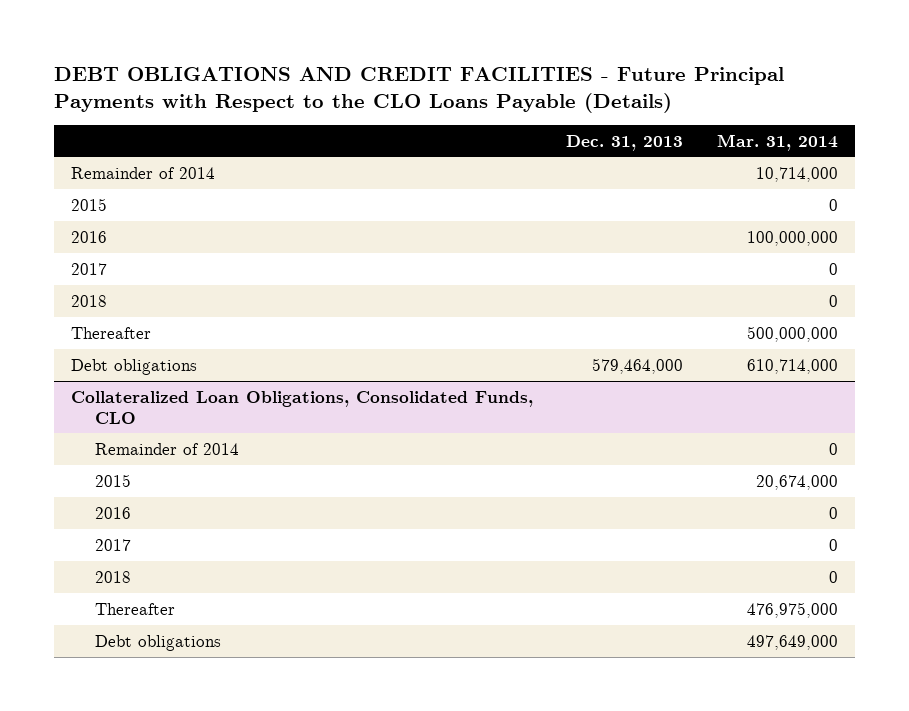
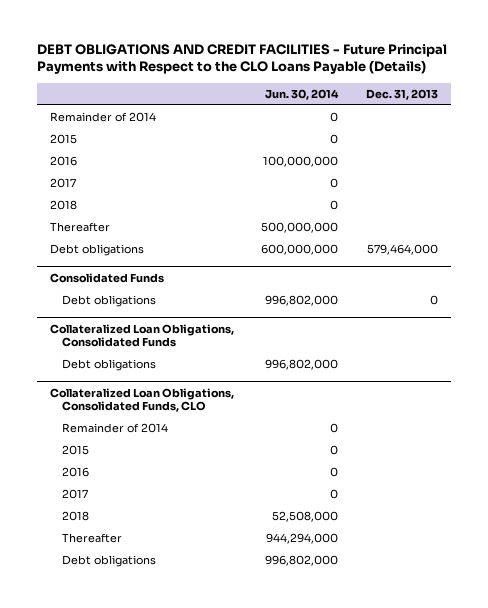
[716,133,838,151] Mar. 31, 2014 -> none
none -> [265,88,340,100] Jun. 30, 2014
none -> [50,272,165,283] Consolidated Funds
none -> [61,295,156,308] Debt obligations
none -> [50,323,235,348] Collateralized Loan Obligations, Consolidated Funds
none -> [61,359,156,372] Debt obligations

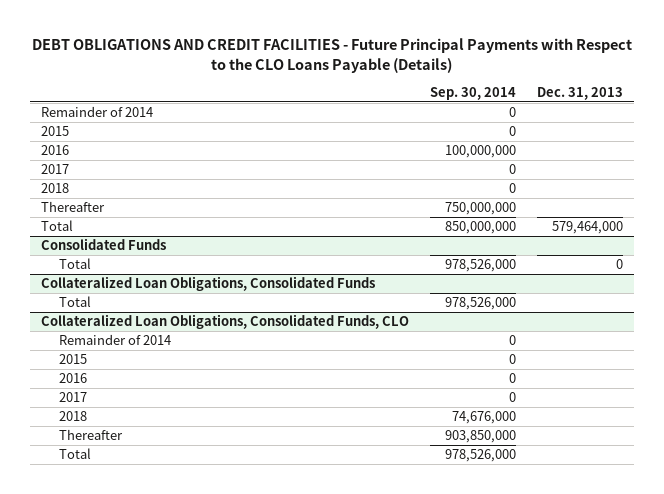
[265,88,340,100] Jun. 30, 2014 -> none
none -> [430,87,517,101] Sep. 30, 2014
[50,244,145,257] Debt obligations -> [40,220,73,232] Total
[61,295,156,308] Debt obligations -> [58,258,91,270] Total
[61,359,156,372] Debt obligations -> [58,296,91,308] Total
[61,555,156,568] Debt obligations -> [58,448,91,460] Total

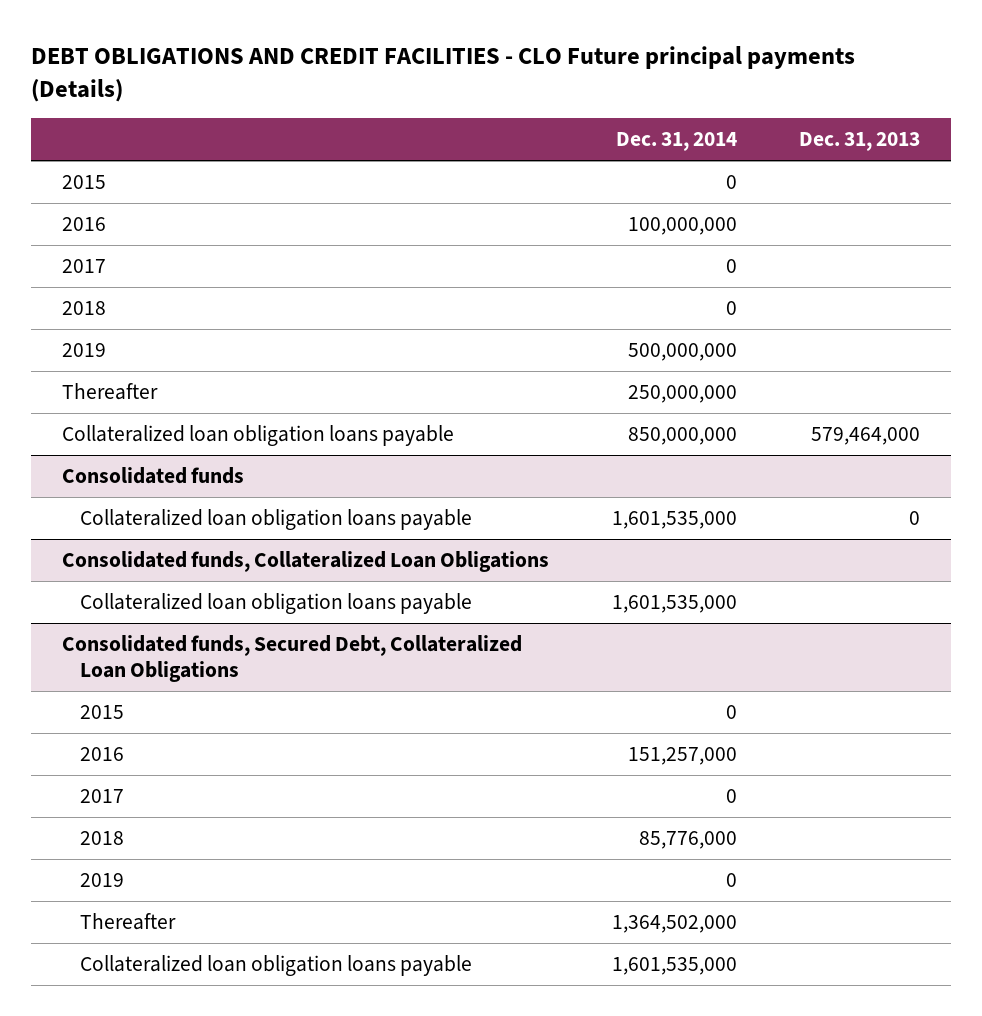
[32,38,633,74] DEBT OBLIGATIONS AND CREDIT FACILITIES - Future Principal Payments with Respect to the CLO Loans Payable (Details) -> [31,46,856,103] DEBT OBLIGATIONS AND CREDIT FACILITIES - CLO Future principal payments (Details)
[430,87,517,101] Sep. 30, 2014 -> none
none -> [615,132,737,152] Dec. 31, 2014
[40,106,153,118] Remainder of 2014 -> none
none -> [62,342,107,357] 2019
[58,334,171,346] Remainder of 2014 -> none
[40,220,73,232] Total -> [62,424,455,446] Collateralized loan obligation loans payable
[40,238,166,251] Consolidated Funds -> [62,466,245,484] Consolidated funds
[58,258,91,270] Total -> [79,508,472,530] Collateralized loan obligation loans payable
[40,276,375,292] Collateralized Loan Obligations, Consolidated Funds -> [62,550,550,572] Consolidated funds, Collateralized Loan Obligations
[58,296,91,308] Total -> [79,592,472,614] Collateralized loan obligation loans payable
[40,314,409,330] Collateralized Loan Obligations, Consolidated Funds, CLO -> [62,634,523,682] Consolidated funds, Secured Debt, Collateralized Loan Obligations
none -> [79,872,124,887] 2019
[58,448,91,460] Total -> [79,954,472,976] Collateralized loan obligation loans payable

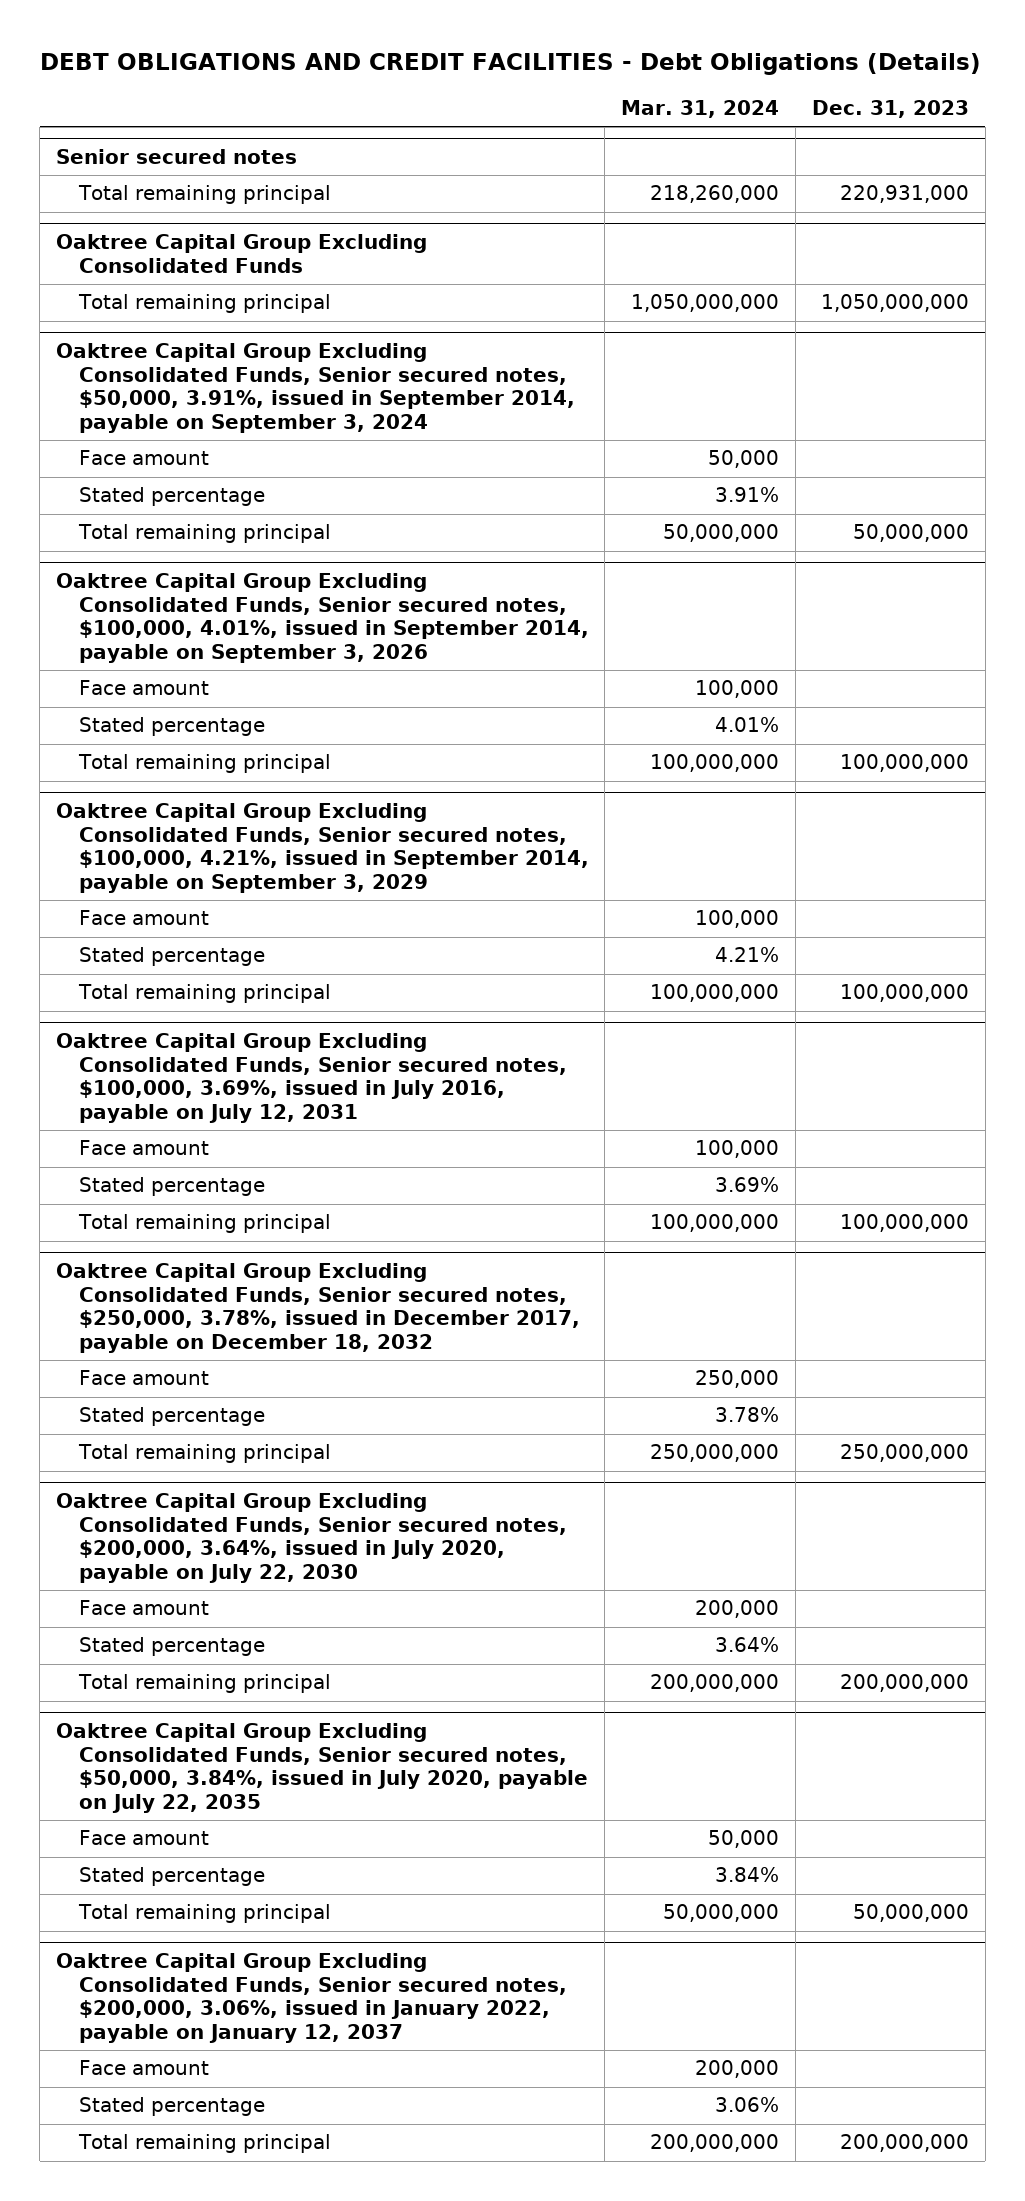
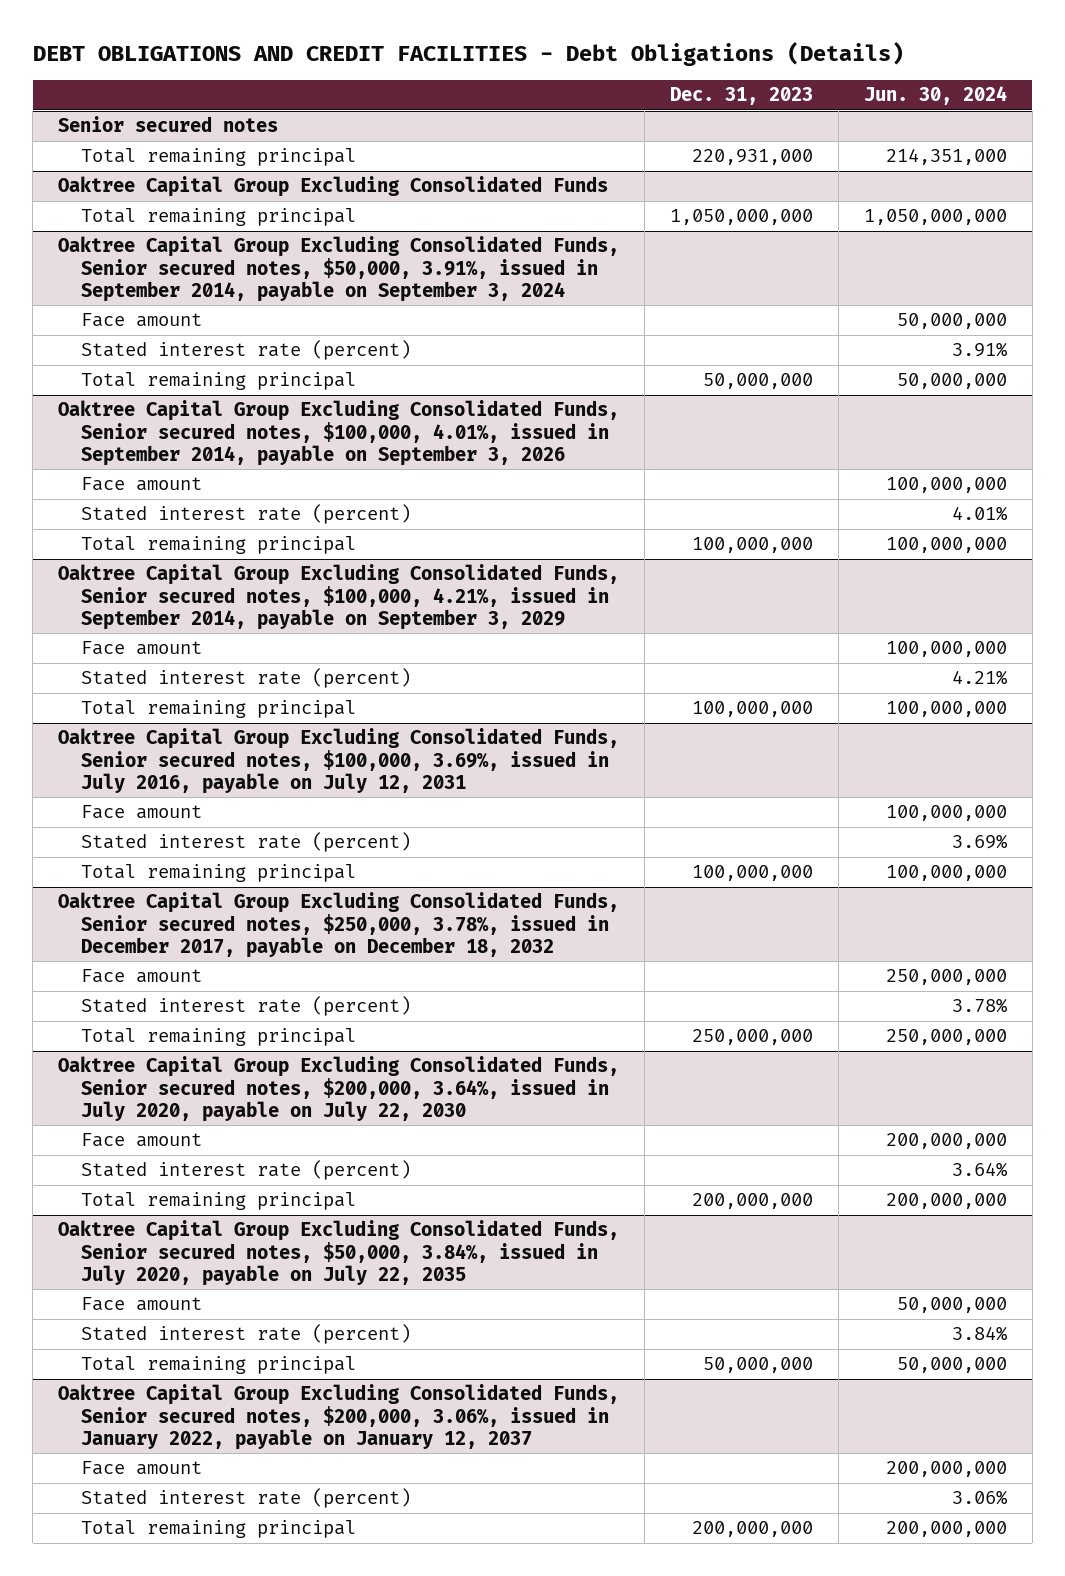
[621,99,780,118] Mar. 31, 2024 -> none
none -> [863,86,1007,106] Jun. 30, 2024
[78,487,265,507] Stated percentage -> [81,340,412,361] Stated interest rate (percent)
[78,717,265,737] Stated percentage -> [81,504,412,525] Stated interest rate (percent)
[78,947,265,967] Stated percentage -> [81,668,412,689] Stated interest rate (percent)
[78,1177,265,1197] Stated percentage -> [81,832,412,853] Stated interest rate (percent)
[78,1407,265,1427] Stated percentage -> [81,996,412,1017] Stated interest rate (percent)
[78,1637,265,1657] Stated percentage -> [81,1160,412,1181] Stated interest rate (percent)
[78,1867,265,1887] Stated percentage -> [81,1324,412,1345] Stated interest rate (percent)
[78,2097,265,2117] Stated percentage -> [81,1488,412,1509] Stated interest rate (percent)

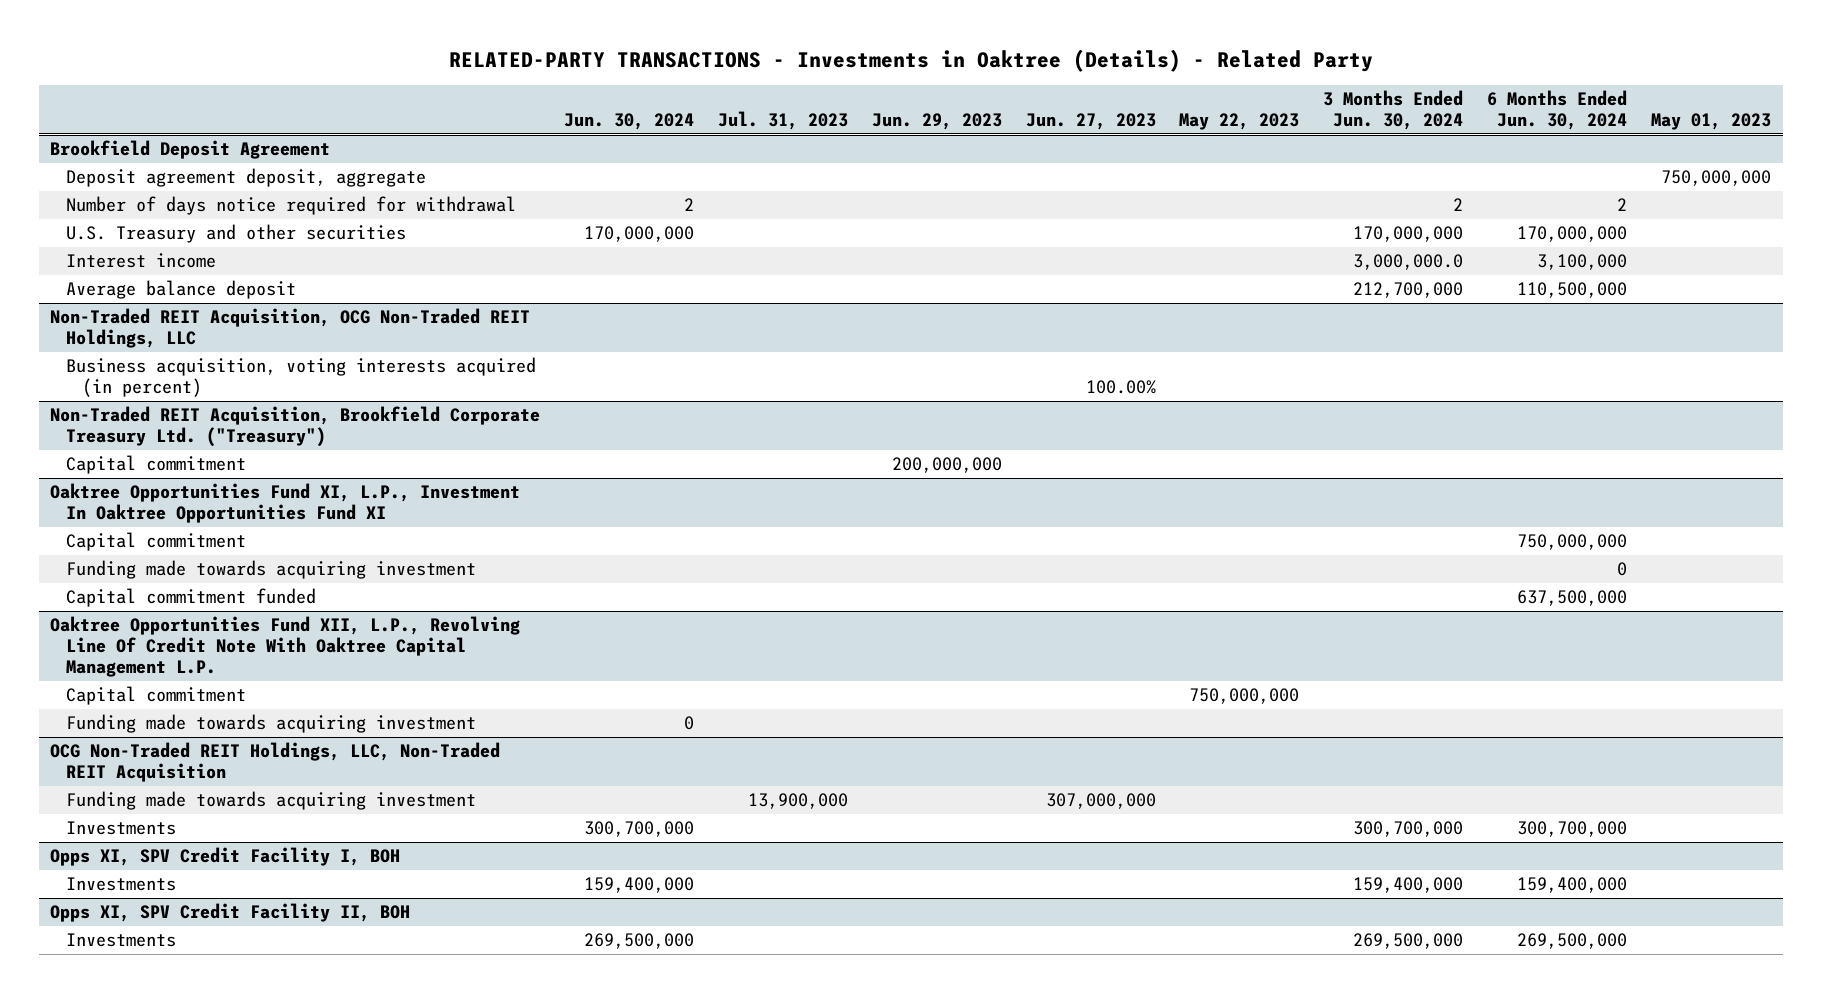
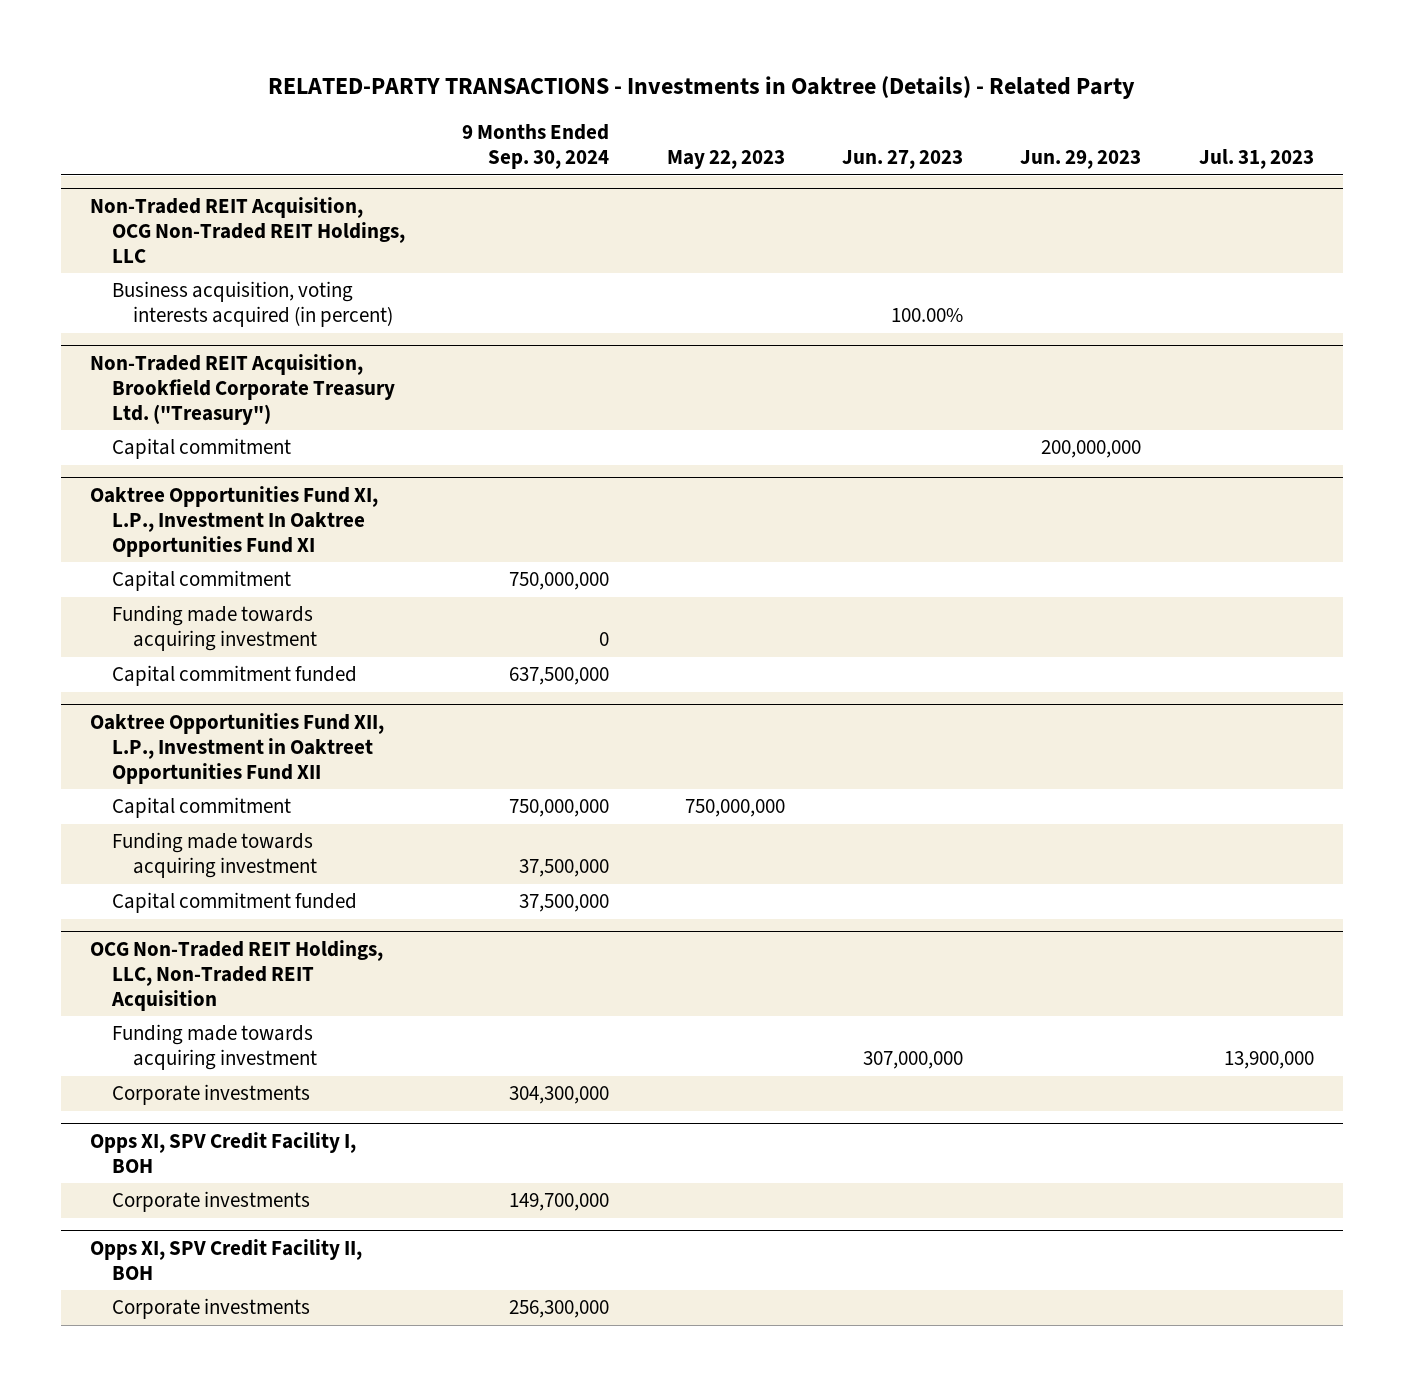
[564,112,695,130] Jun. 30, 2024 -> none
[1323,89,1464,130] 3 Months Ended Jun. 30, 2024 -> none
[1486,89,1627,130] 6 Months Ended Jun. 30, 2024 -> none
[1650,112,1771,130] May 01, 2023 -> none
none -> [462,124,610,170] 9 Months Ended Sep. 30, 2024
[50,140,331,160] Brookfield Deposit Agreement -> none
[66,168,427,188] Deposit agreement deposit, aggregate -> none
[66,196,517,216] Number of days notice required for withdrawal -> none
[66,224,407,244] U.S. Treasury and other securities -> none
[66,253,217,269] Interest income -> none
[66,280,297,300] Average balance deposit -> none
[50,616,521,678] Oaktree Opportunities Fund XII, L.P., Revolving Line Of Credit Note With Oaktree Capital Management L.P. -> [90,712,385,784] Oaktree Opportunities Fund XII, L.P., Investment in Oaktreet Opportunities Fund XII
none -> [111,892,357,914] Capital commitment funded
[66,821,177,836] Investments -> [111,1084,310,1106] Corporate investments
[66,877,177,892] Investments -> [111,1191,310,1213] Corporate investments
[66,933,177,948] Investments -> [111,1298,310,1320] Corporate investments

